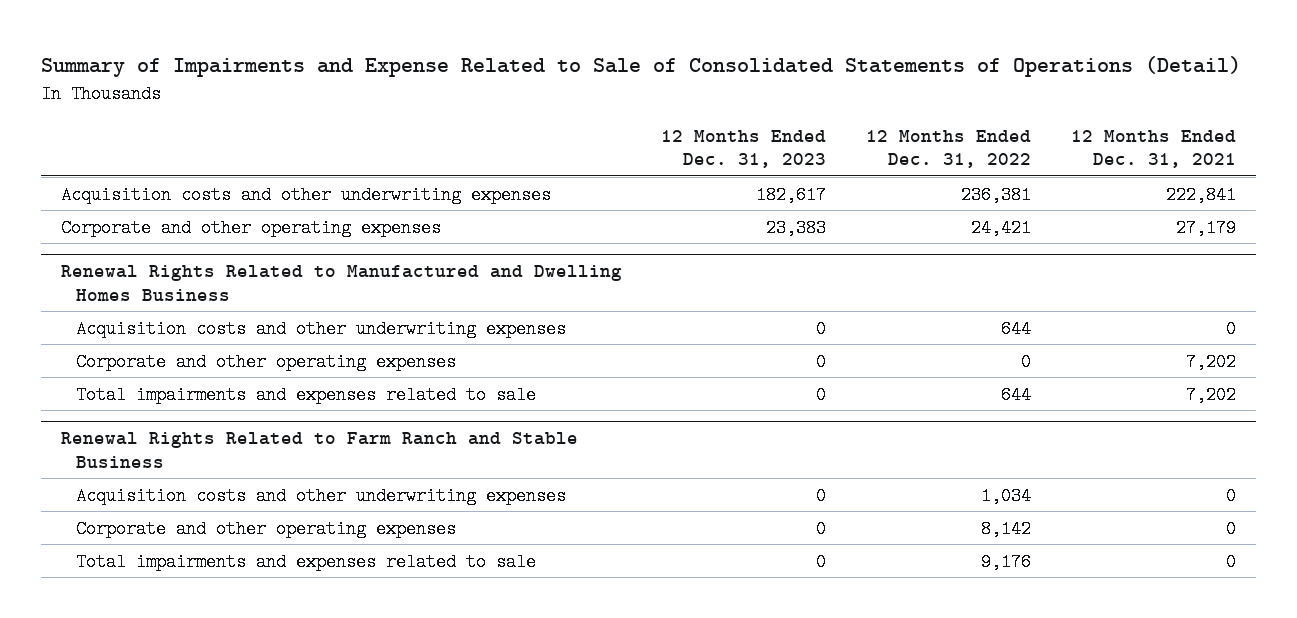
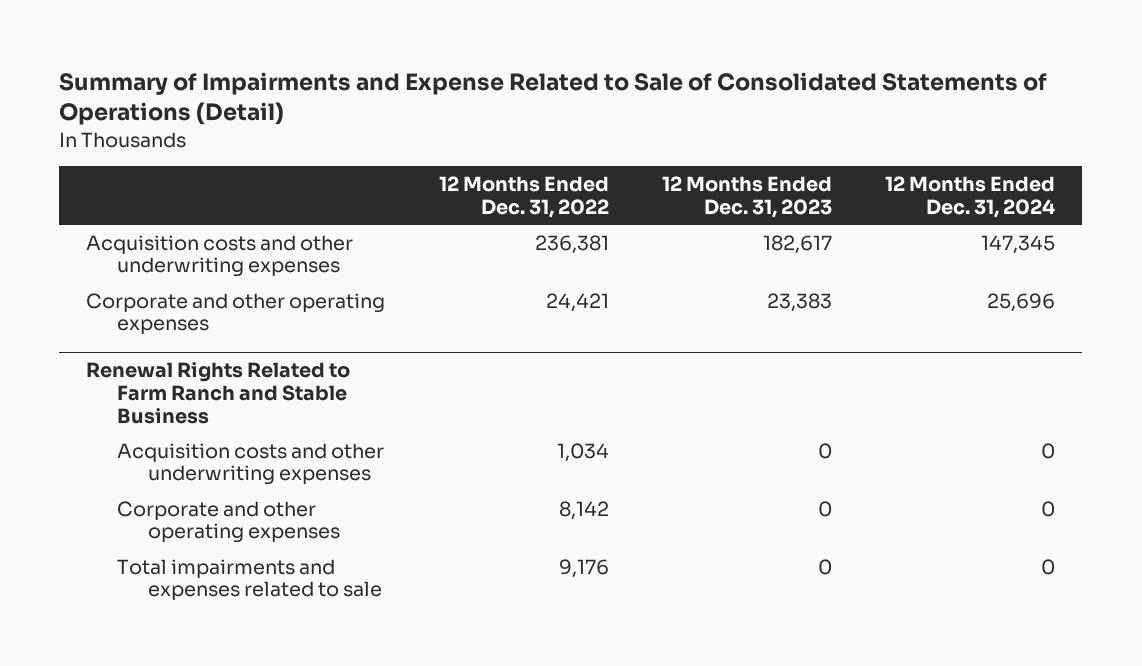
[1070,129,1236,169] 12 Months Ended Dec. 31, 2021 -> none
none -> [885,175,1056,218] 12 Months Ended Dec. 31, 2024
[60,265,622,302] Renewal Rights Related to Manufactured and Dwelling Homes Business -> none
[75,319,566,338] Acquisition costs and other underwriting expenses -> none
[75,352,456,371] Corporate and other operating expenses -> none
[75,385,536,404] Total impairments and expenses related to sale -> none

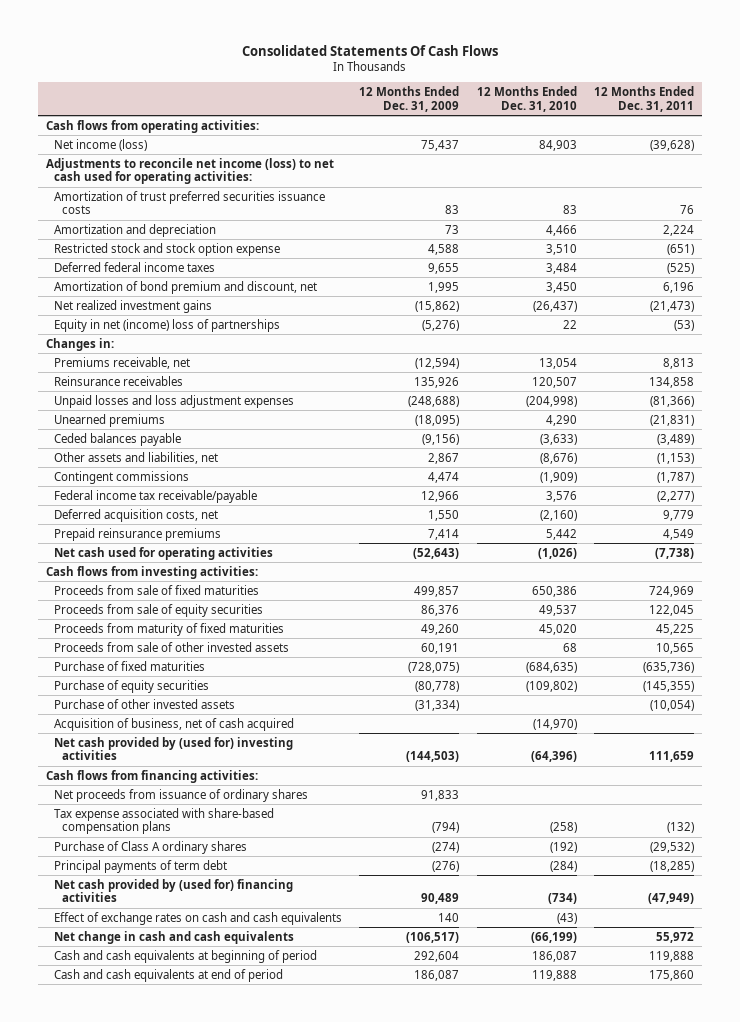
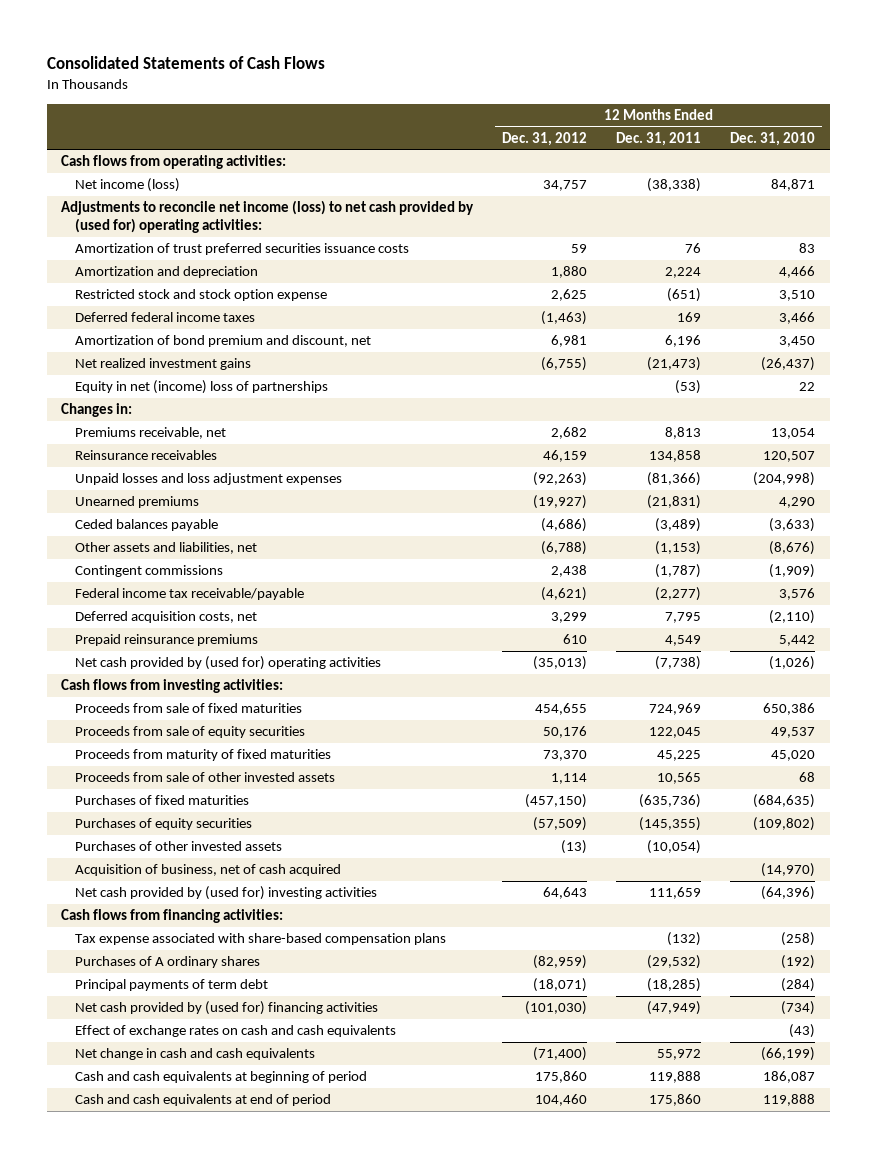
[242,44,499,56] Consolidated Statements Of Cash Flows -> [46,56,325,70] Consolidated Statements of Cash Flows
[359,86,460,112] 12 Months Ended Dec. 31, 2009 -> none
none -> [502,131,588,146] Dec. 31, 2012
[538,139,577,151] 84,903 -> [771,179,816,192] 84,871
[649,139,694,151] (39,628) -> [647,178,702,193] (38,338)
[46,157,335,185] Adjustments to reconcile net income (loss) to net cash used for operating activities: -> [61,200,475,234] Adjustments to reconcile net income (loss) to net cash provided by (used for) operating activities:
[545,262,577,274] 3,484 -> [779,312,816,325] 3,466
[666,262,694,274] (525) -> [677,312,702,323] 169
[539,509,577,521] (2,160) -> [769,610,816,625] (2,110)
[662,509,694,521] 9,779 -> [665,612,702,624] 7,795
[54,546,274,560] Net cash used for operating activities -> [75,656,382,671] Net cash provided by (used for) operating activities
[54,660,206,671] Purchase of fixed maturities -> [75,795,250,806] Purchases of fixed maturities
[54,679,210,693] Purchase of equity securities -> [75,818,253,831] Purchases of equity securities
[54,698,236,709] Purchase of other invested assets -> [75,841,283,852] Purchases of other invested assets
[54,788,309,802] Net proceeds from issuance of ordinary shares -> none
[54,840,248,854] Purchase of Class A ordinary shares -> [75,956,261,969] Purchases of A ordinary shares

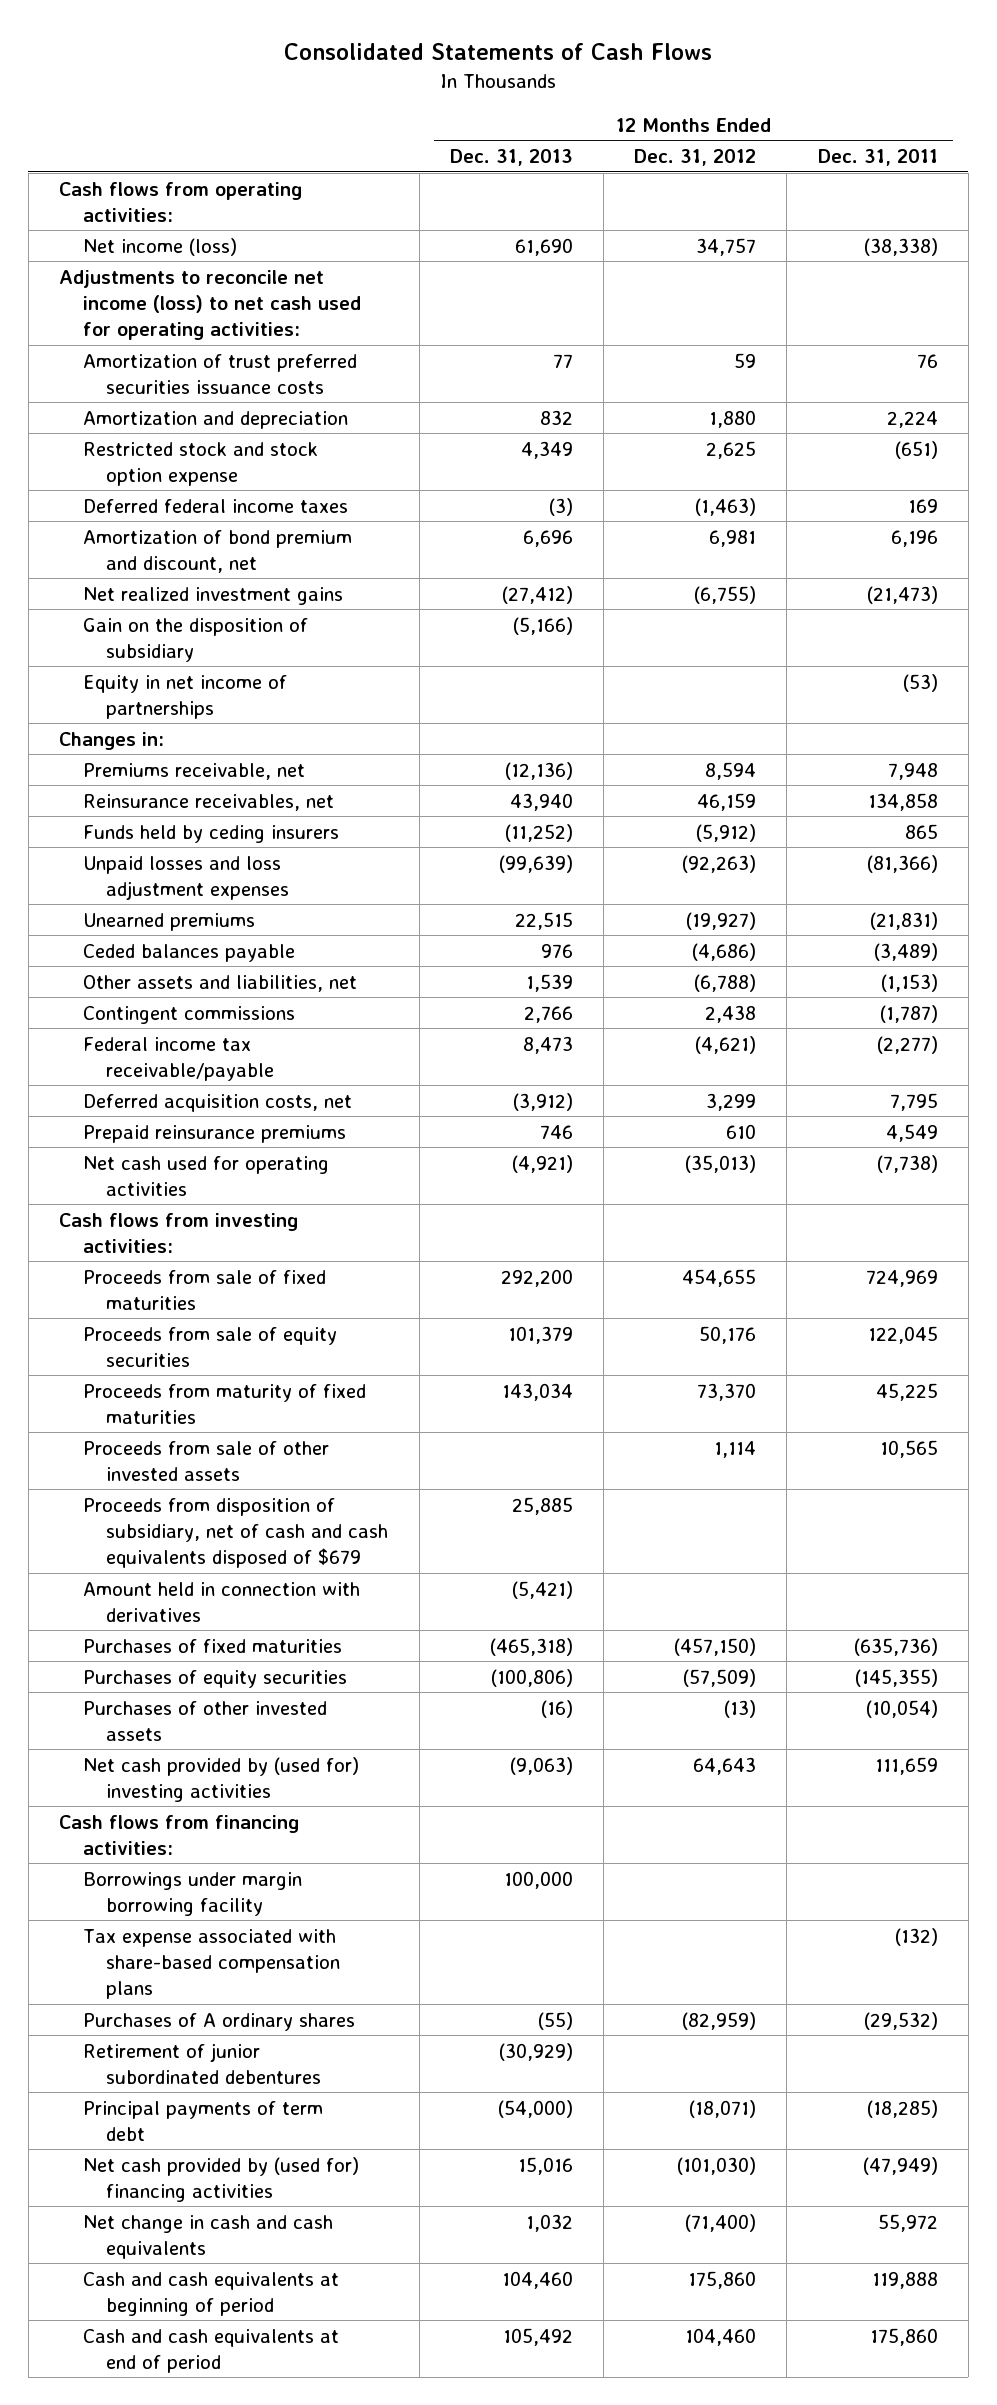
[730,131,816,146] Dec. 31, 2010 -> none
none -> [449,148,573,166] Dec. 31, 2013
[61,200,475,234] Adjustments to reconcile net income (loss) to net cash provided by (used for) operating activities: -> [59,269,361,340] Adjustments to reconcile net income (loss) to net cash used for operating activities:
none -> [82,617,308,662] Gain on the disposition of subsidiary
[75,380,329,395] Equity in net (income) loss of partnerships -> [82,674,287,719] Equity in net income of partnerships
[551,427,588,440] 2,682 -> [705,761,757,780] 8,594
[665,427,702,440] 8,813 -> [887,762,938,780] 7,948
[75,450,218,461] Reinsurance receivables -> [82,793,334,811] Reinsurance receivables, net
none -> [82,824,339,843] Funds held by ceding insurers
[75,656,382,671] Net cash provided by (used for) operating activities -> [82,1155,329,1196] Net cash used for operating activities
none -> [82,1497,389,1568] Proceeds from disposition of subsidiary, net of cash and cash equivalents disposed of $679
none -> [82,1581,360,1622] Amount held in connection with derivatives
[75,864,342,877] Acquisition of business, net of cash acquired -> none
none -> [82,1871,302,1916] Borrowings under margin borrowing facility
none -> [82,2042,322,2084] Retirement of junior subordinated debentures
[75,1025,397,1038] Effect of exchange rates on cash and cash equivalents -> none

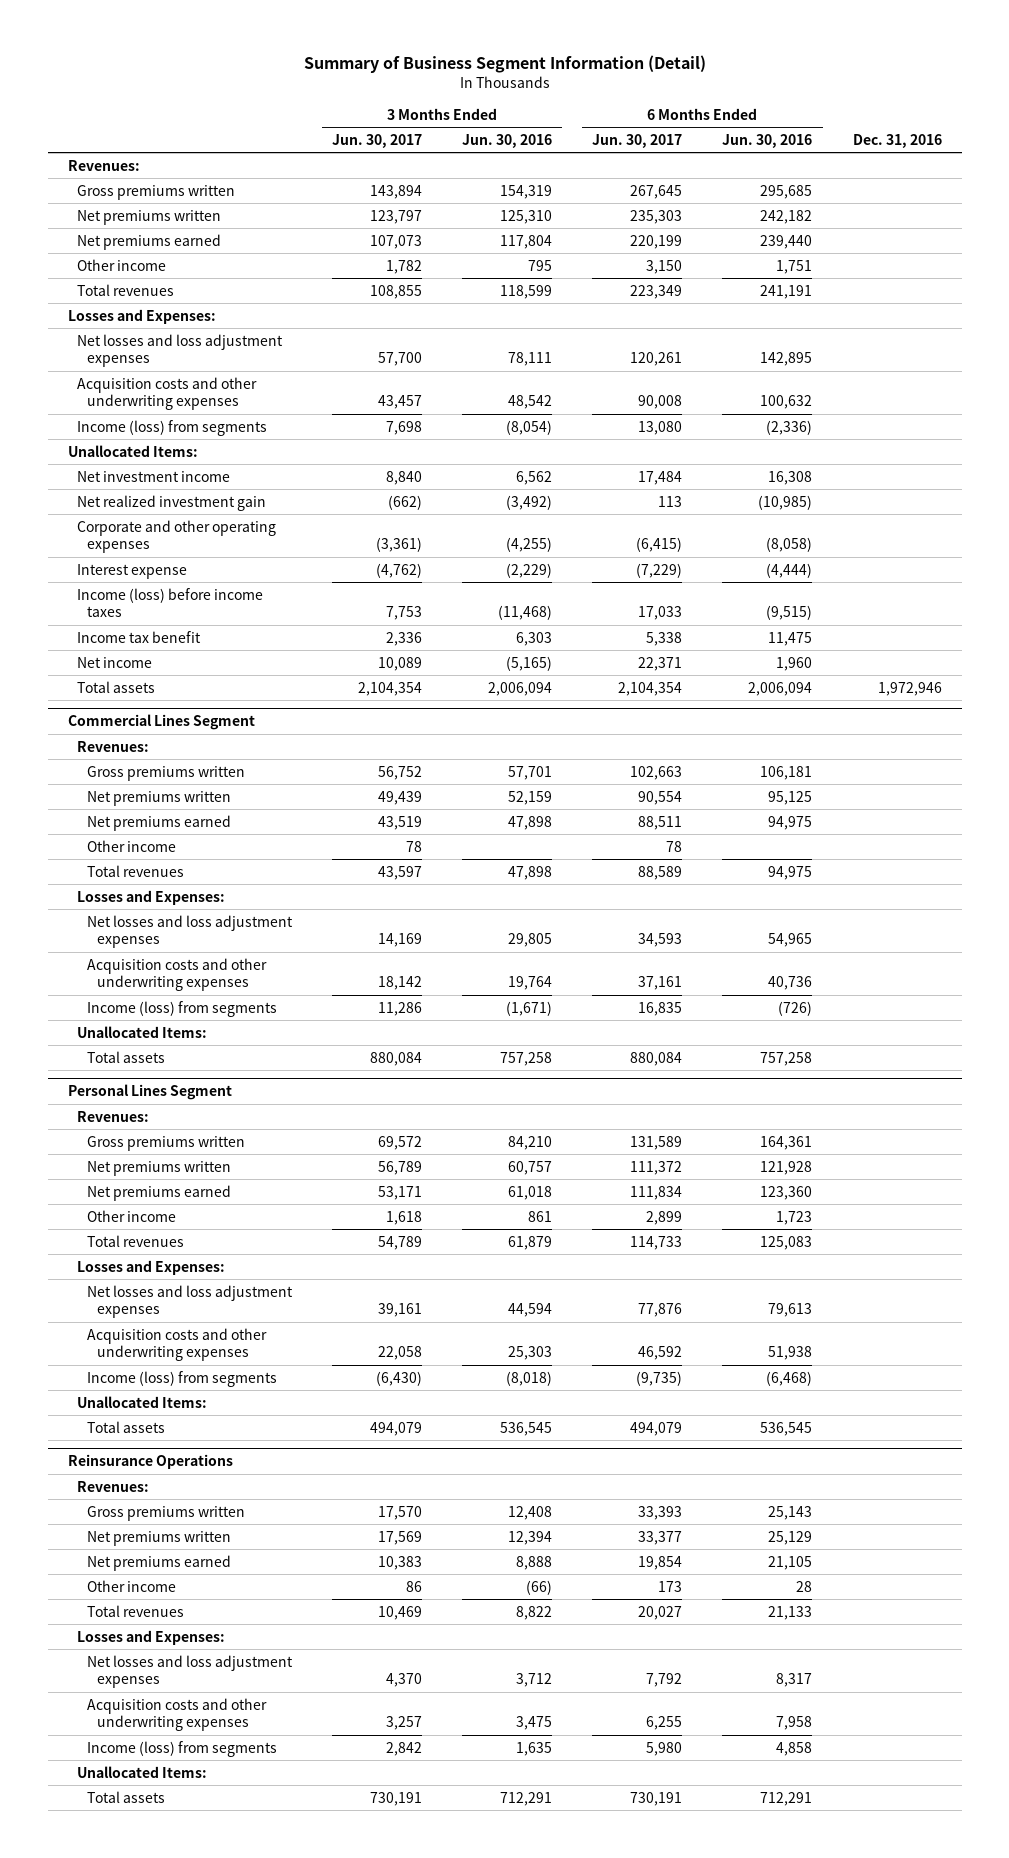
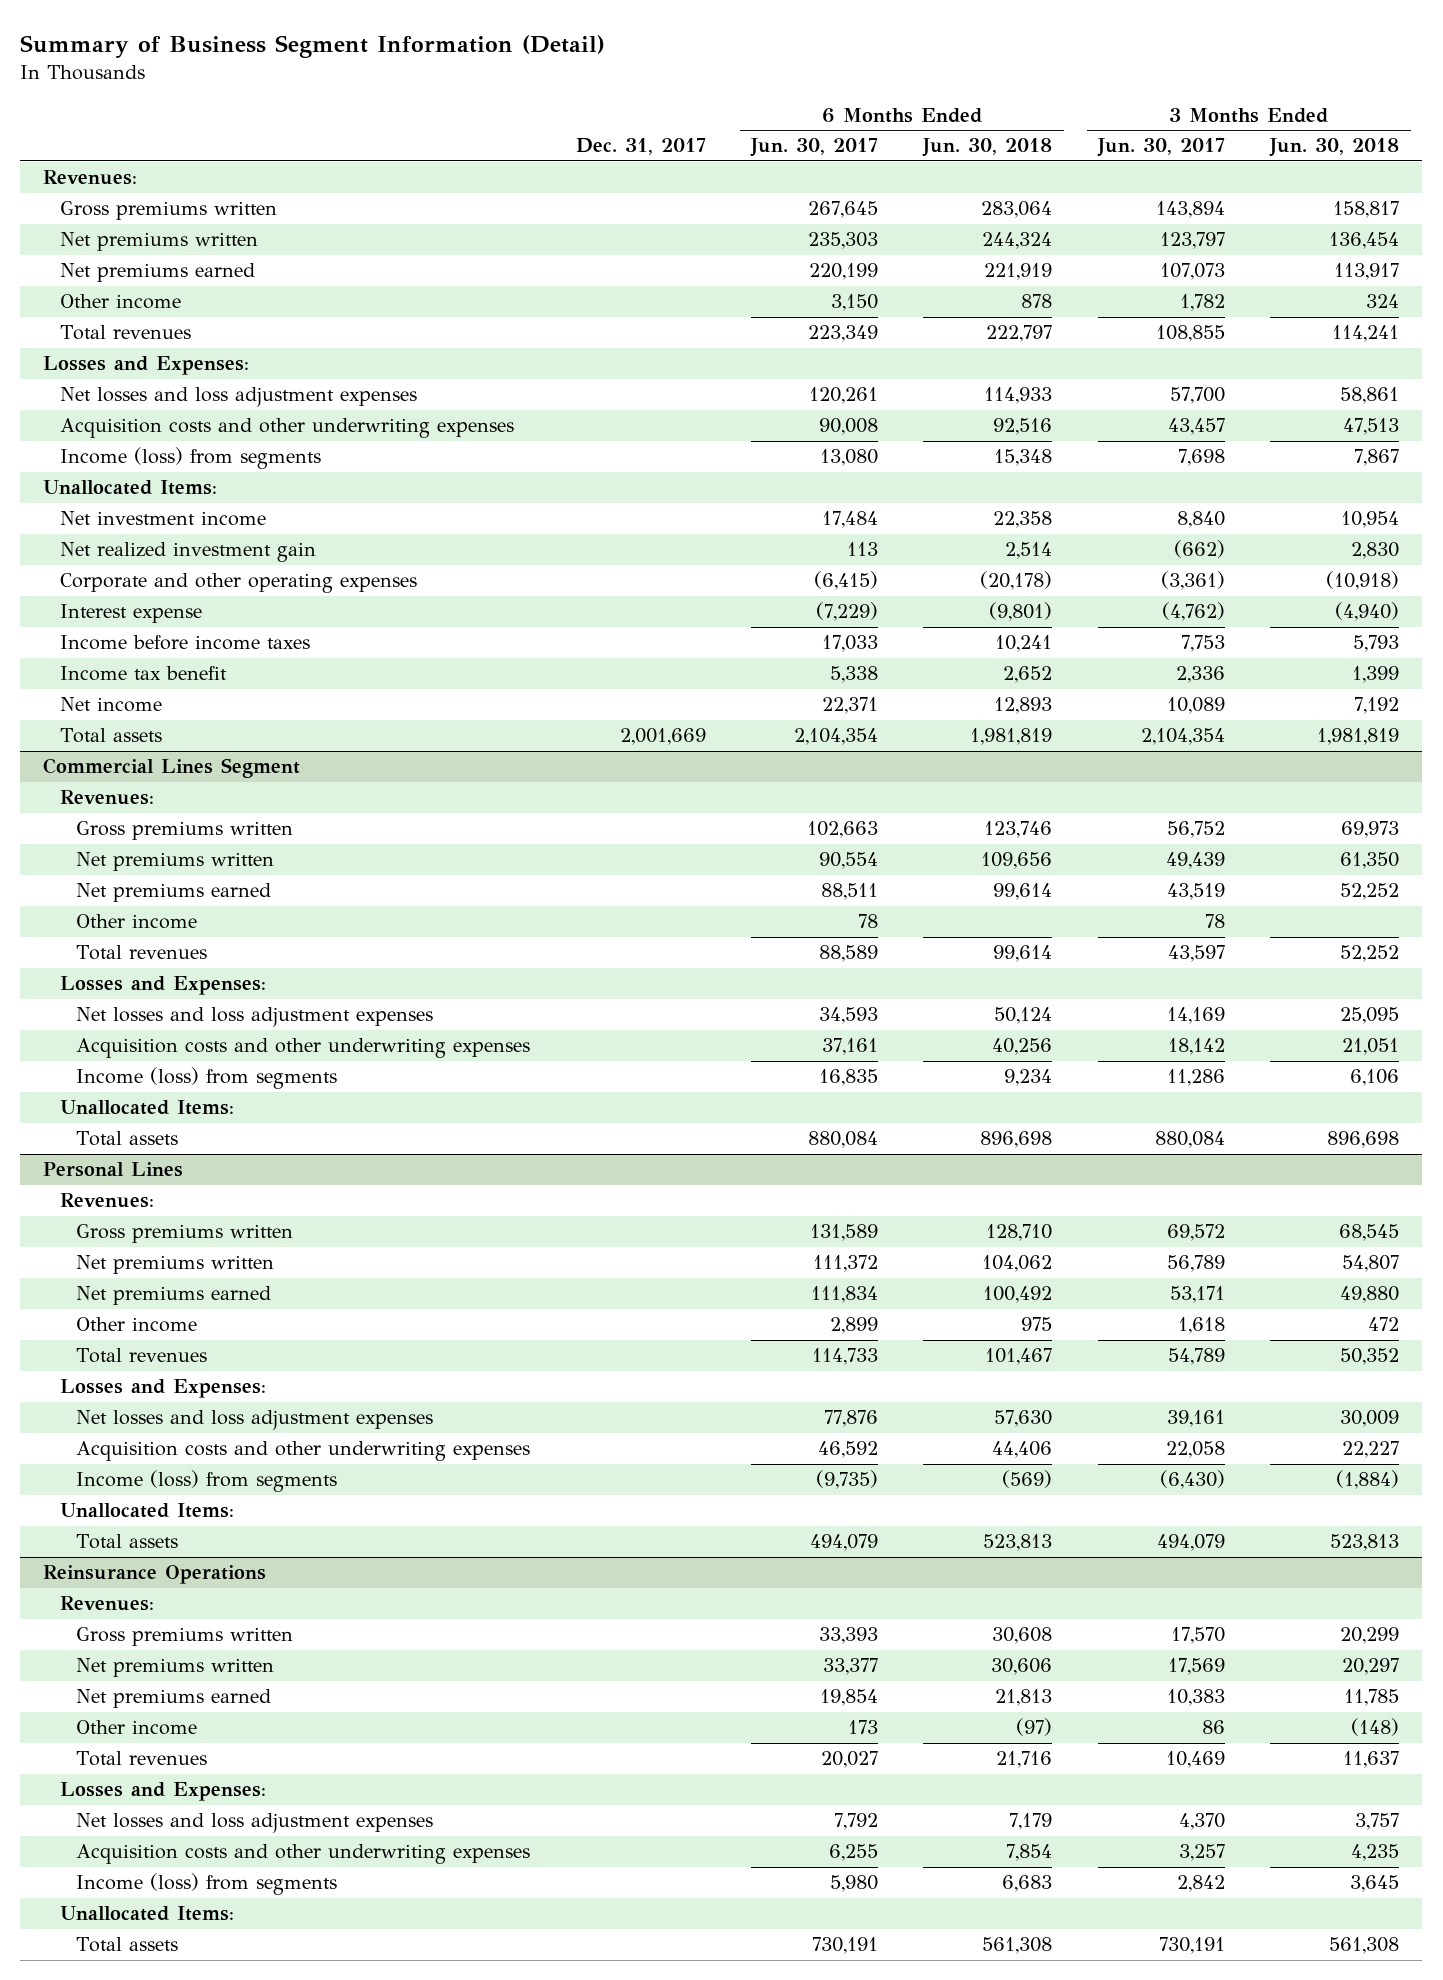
[462,133,553,148] Jun. 30, 2016 -> none
[722,133,813,148] Jun. 30, 2016 -> none
[852,133,942,148] Dec. 31, 2016 -> none
none -> [575,138,706,156] Dec. 31, 2017
none -> [922,138,1053,158] Jun. 30, 2018
none -> [1269,138,1400,158] Jun. 30, 2018
[77,587,264,618] Income (loss) before income taxes -> [59,635,310,651] Income before income taxes
[67,1084,232,1101] Personal Lines Segment -> [43,1162,184,1178] Personal Lines

